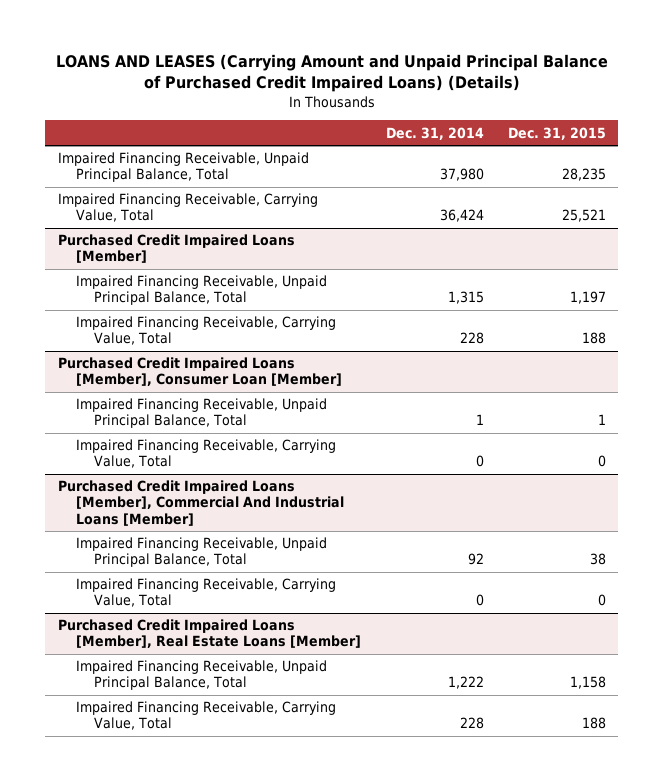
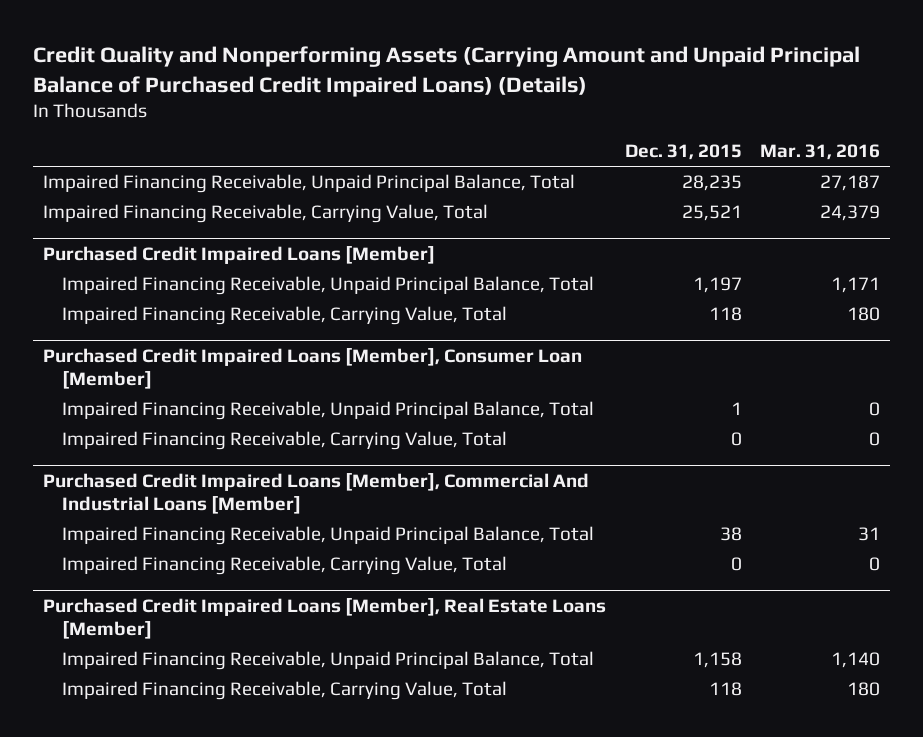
[55,53,608,93] LOANS AND LEASES (Carrying Amount and Unpaid Principal Balance of Purchased Credit Impaired Loans) (Details) -> [33,46,861,97] Credit Quality and Nonperforming Assets (Carrying Amount and Unpaid Principal Balance of Purchased Credit Impaired Loans) (Details)
[385,126,484,140] Dec. 31, 2014 -> none
none -> [760,144,881,161] Mar. 31, 2016
[582,332,607,345] 188 -> [708,307,742,322] 118
[582,717,607,730] 188 -> [708,682,742,697] 118

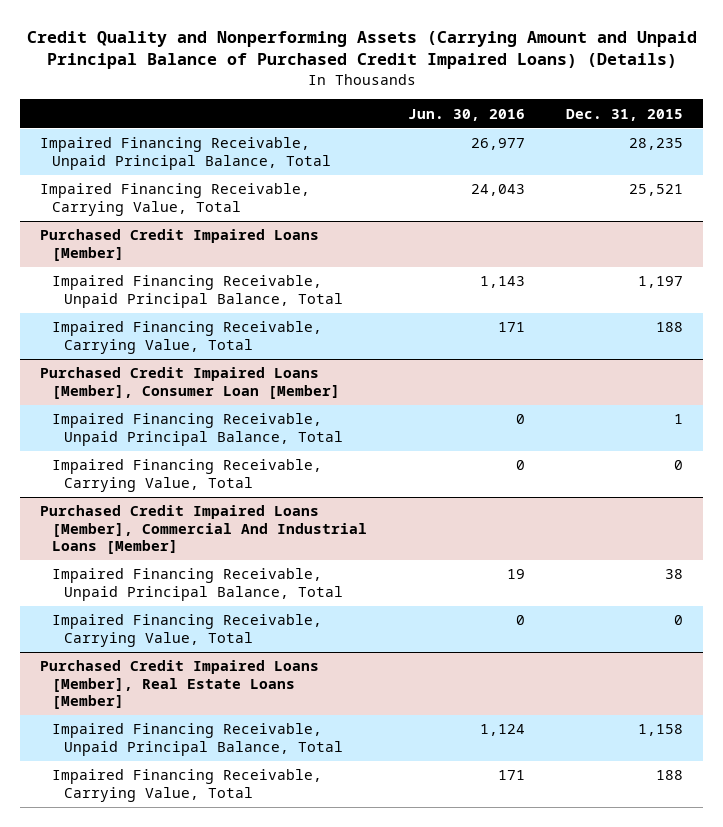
[760,144,881,161] Mar. 31, 2016 -> none
none -> [408,108,526,121] Jun. 30, 2016
[708,307,742,322] 118 -> [655,322,683,333] 188
[708,682,742,697] 118 -> [655,770,683,781] 188

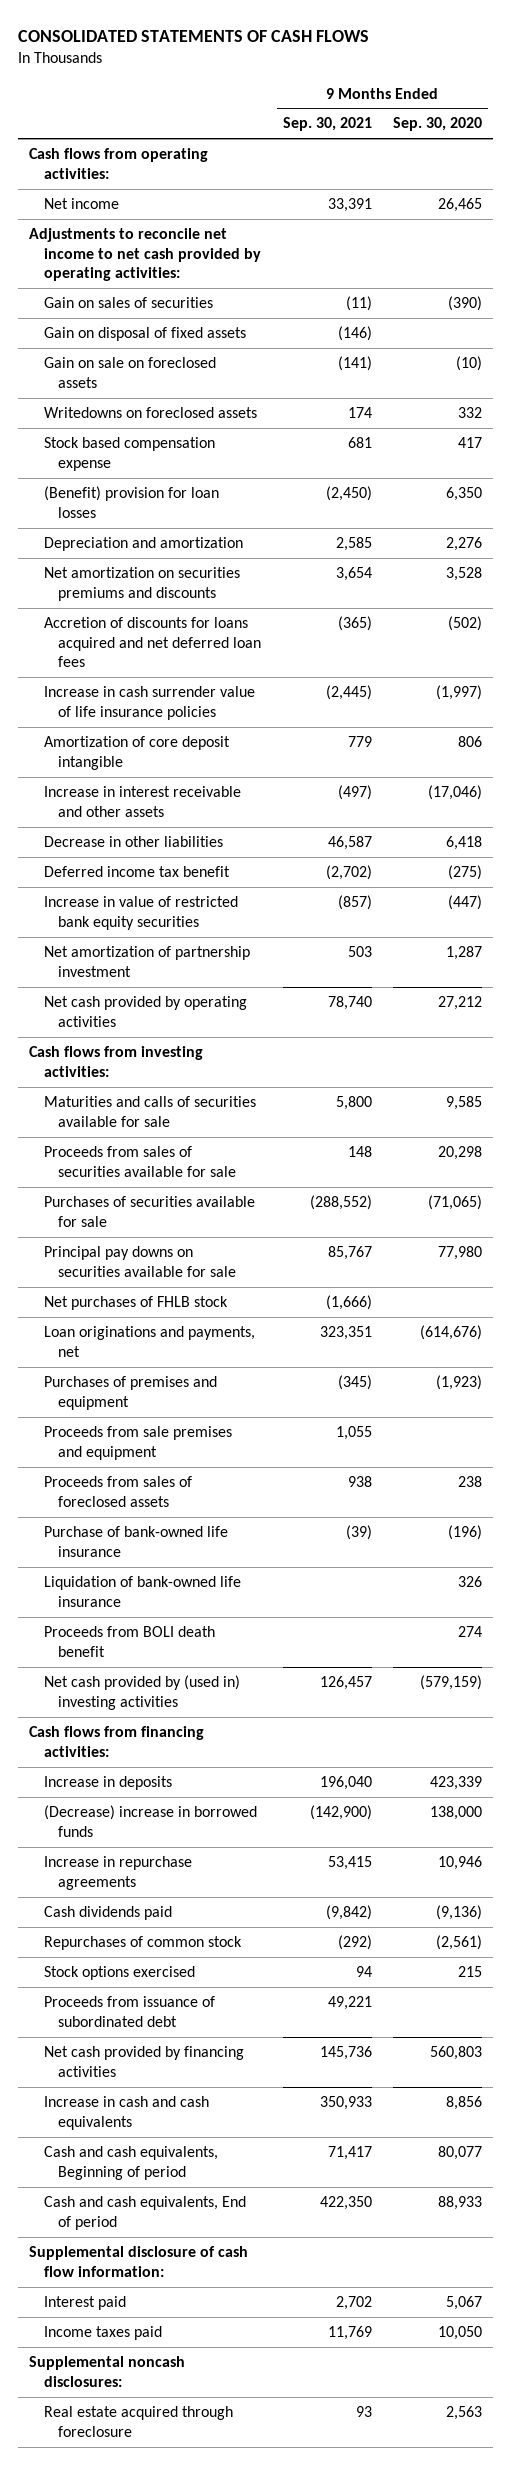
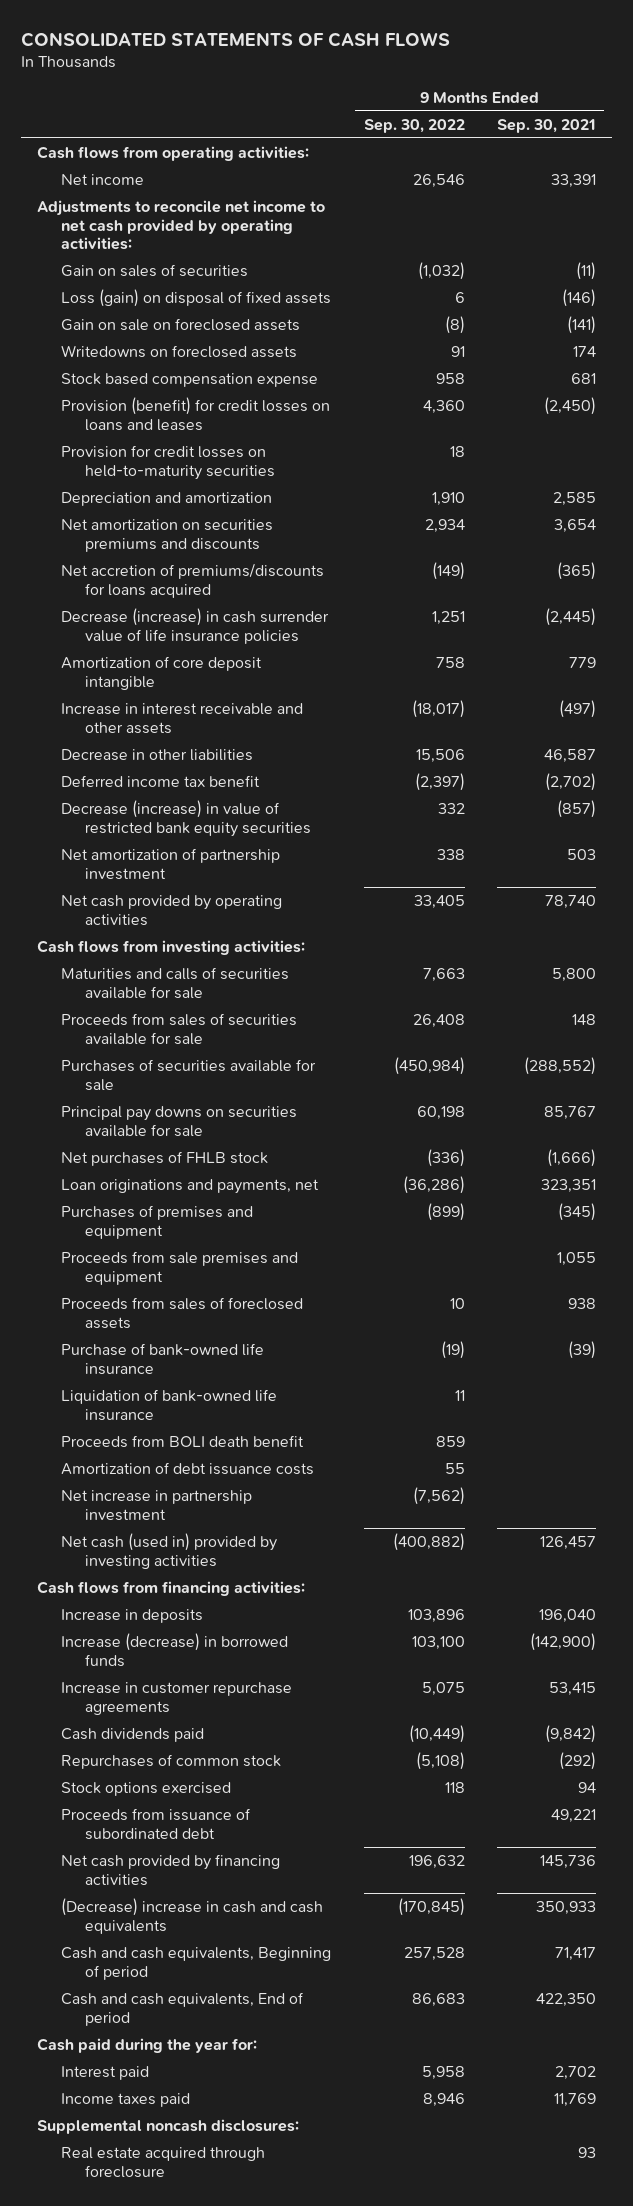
[393,117,483,132] Sep. 30, 2020 -> none
none -> [363,118,465,133] Sep. 30, 2022
[43,326,246,341] Gain on disposal of fixed assets -> [61,289,332,308] Loss (gain) on disposal of fixed assets
[43,485,219,518] (Benefit) provision for loan losses -> [61,397,331,431] Provision (benefit) for credit losses on loans and leases
none -> [61,445,276,480] Provision for credit losses on held-to-maturity securities
[43,616,262,668] Accretion of discounts for loans acquired and net deferred loan fees -> [61,563,325,598] Net accretion of premiums/discounts for loans acquired
[43,685,255,720] Increase in cash surrender value of life insurance policies -> [61,608,330,644] Decrease (increase) in cash surrender value of life insurance policies
[43,895,238,930] Increase in value of restricted bank equity securities -> [61,800,312,837] Decrease (increase) in value of restricted bank equity securities
none -> [61,1462,315,1476] Amortization of debt issuance costs
none -> [61,1490,253,1521] Net increase in partnership investment
[43,1674,240,1710] Net cash provided by (used in) investing activities -> [61,1533,278,1569] Net cash (used in) provided by investing activities
[43,1804,257,1837] (Decrease) increase in borrowed funds -> [61,1633,289,1667] Increase (decrease) in borrowed funds
[43,1855,192,1890] Increase in repurchase agreements -> [61,1682,293,1715] Increase in customer repurchase agreements
[43,2095,209,2130] Increase in cash and cash equivalents -> [61,1898,324,1934] (Decrease) increase in cash and cash equivalents
[28,2245,248,2277] Supplemental disclosure of cash flow information: -> none
none -> [37,2038,258,2054] Cash paid during the year for:

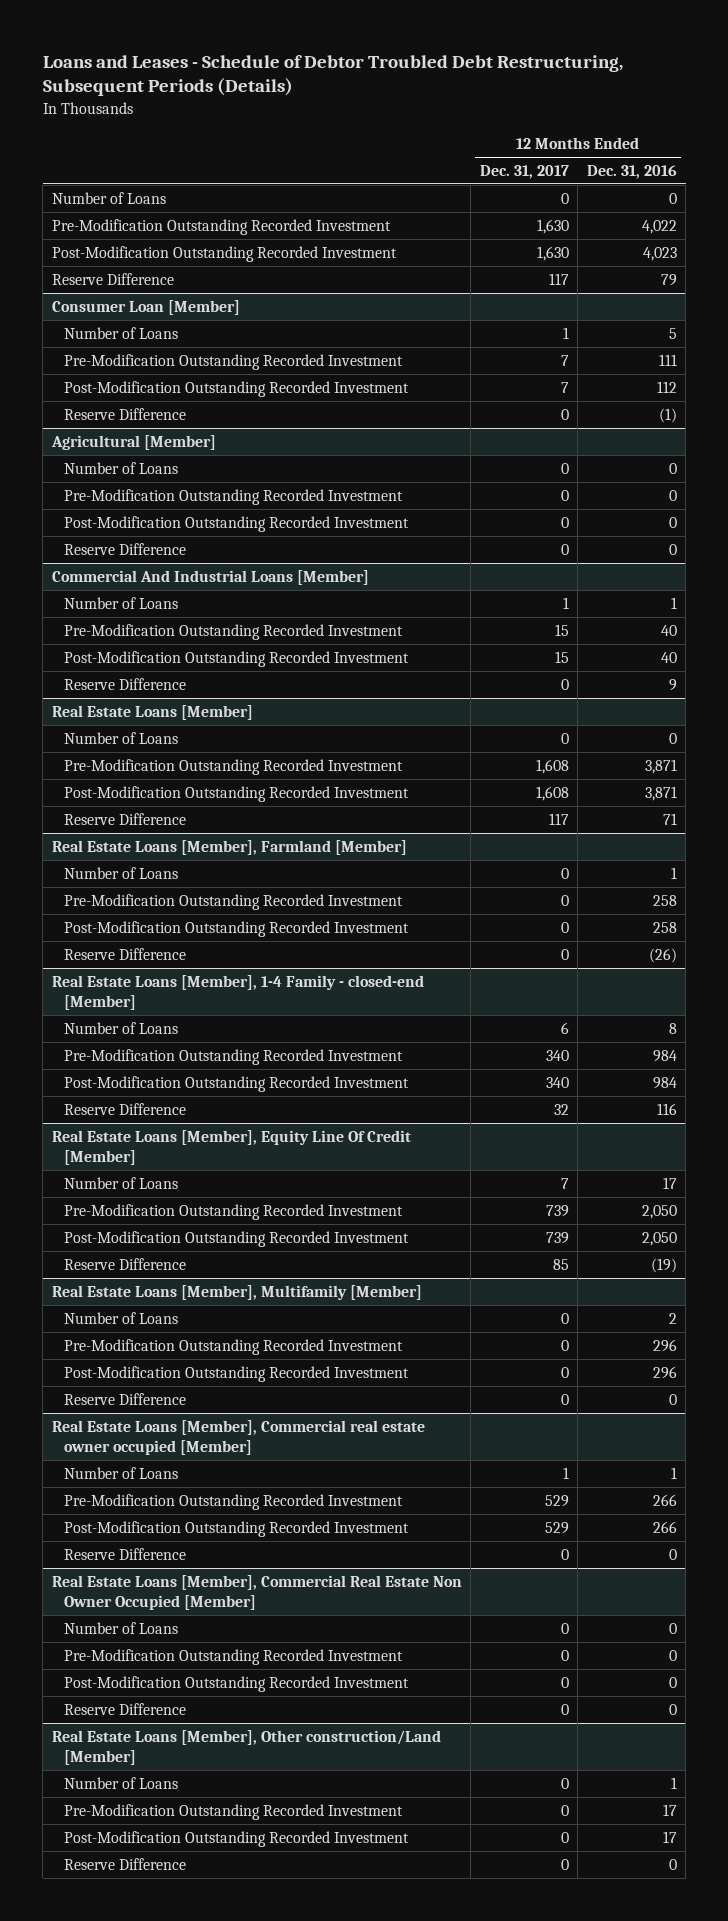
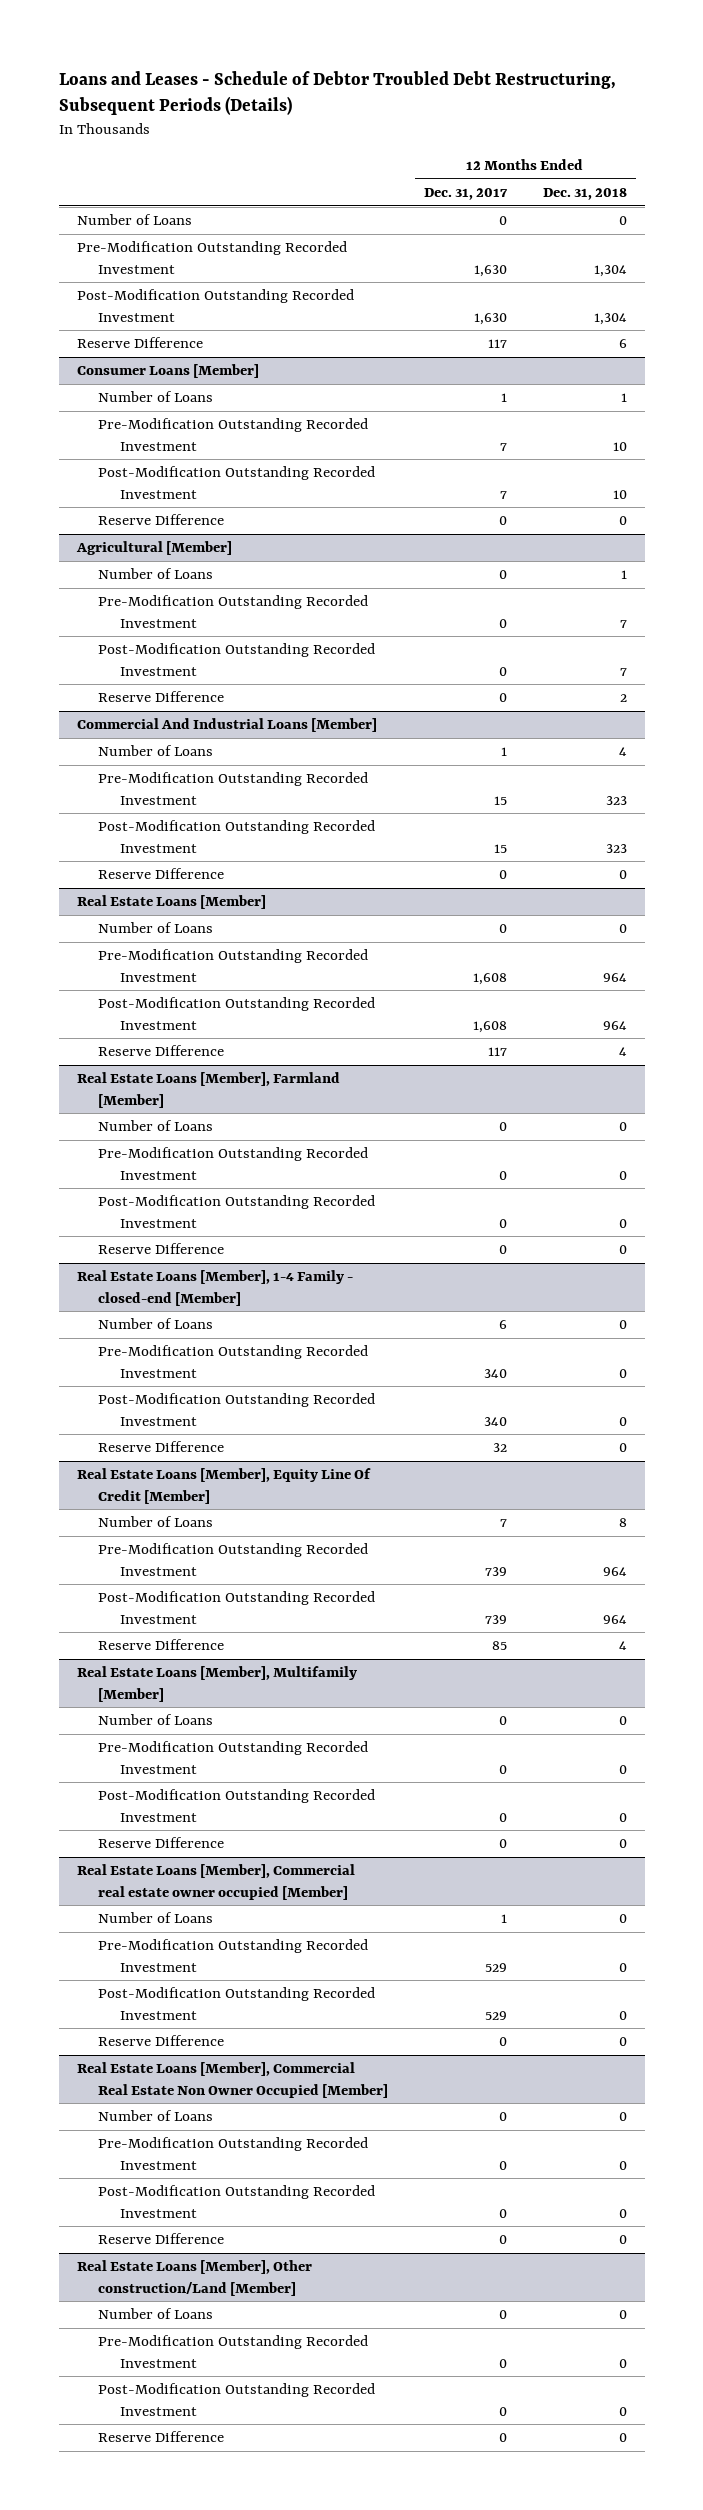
[586,164,677,179] Dec. 31, 2016 -> none
none -> [542,188,627,201] Dec. 31, 2018
[51,299,240,315] Consumer Loan [Member] -> [76,364,259,379] Consumer Loans [Member]

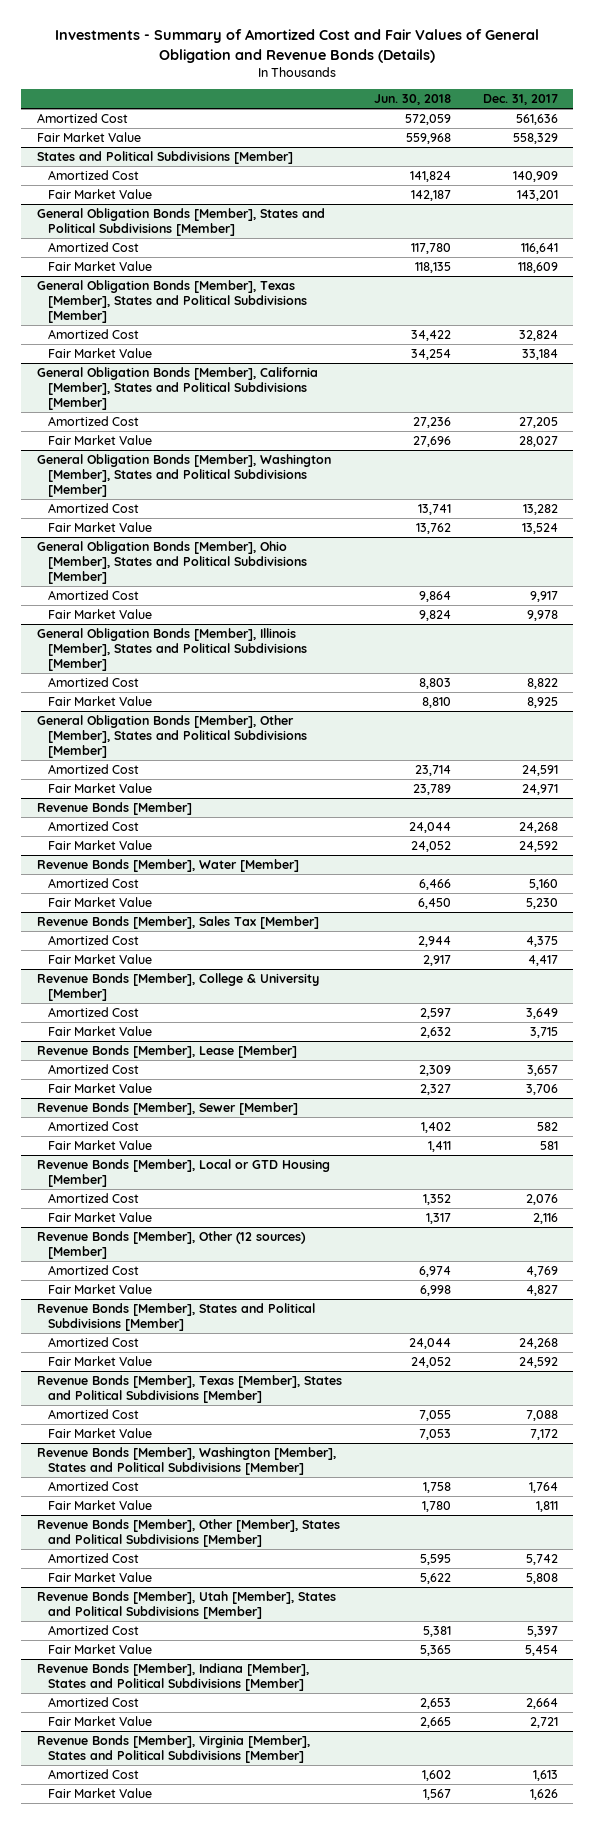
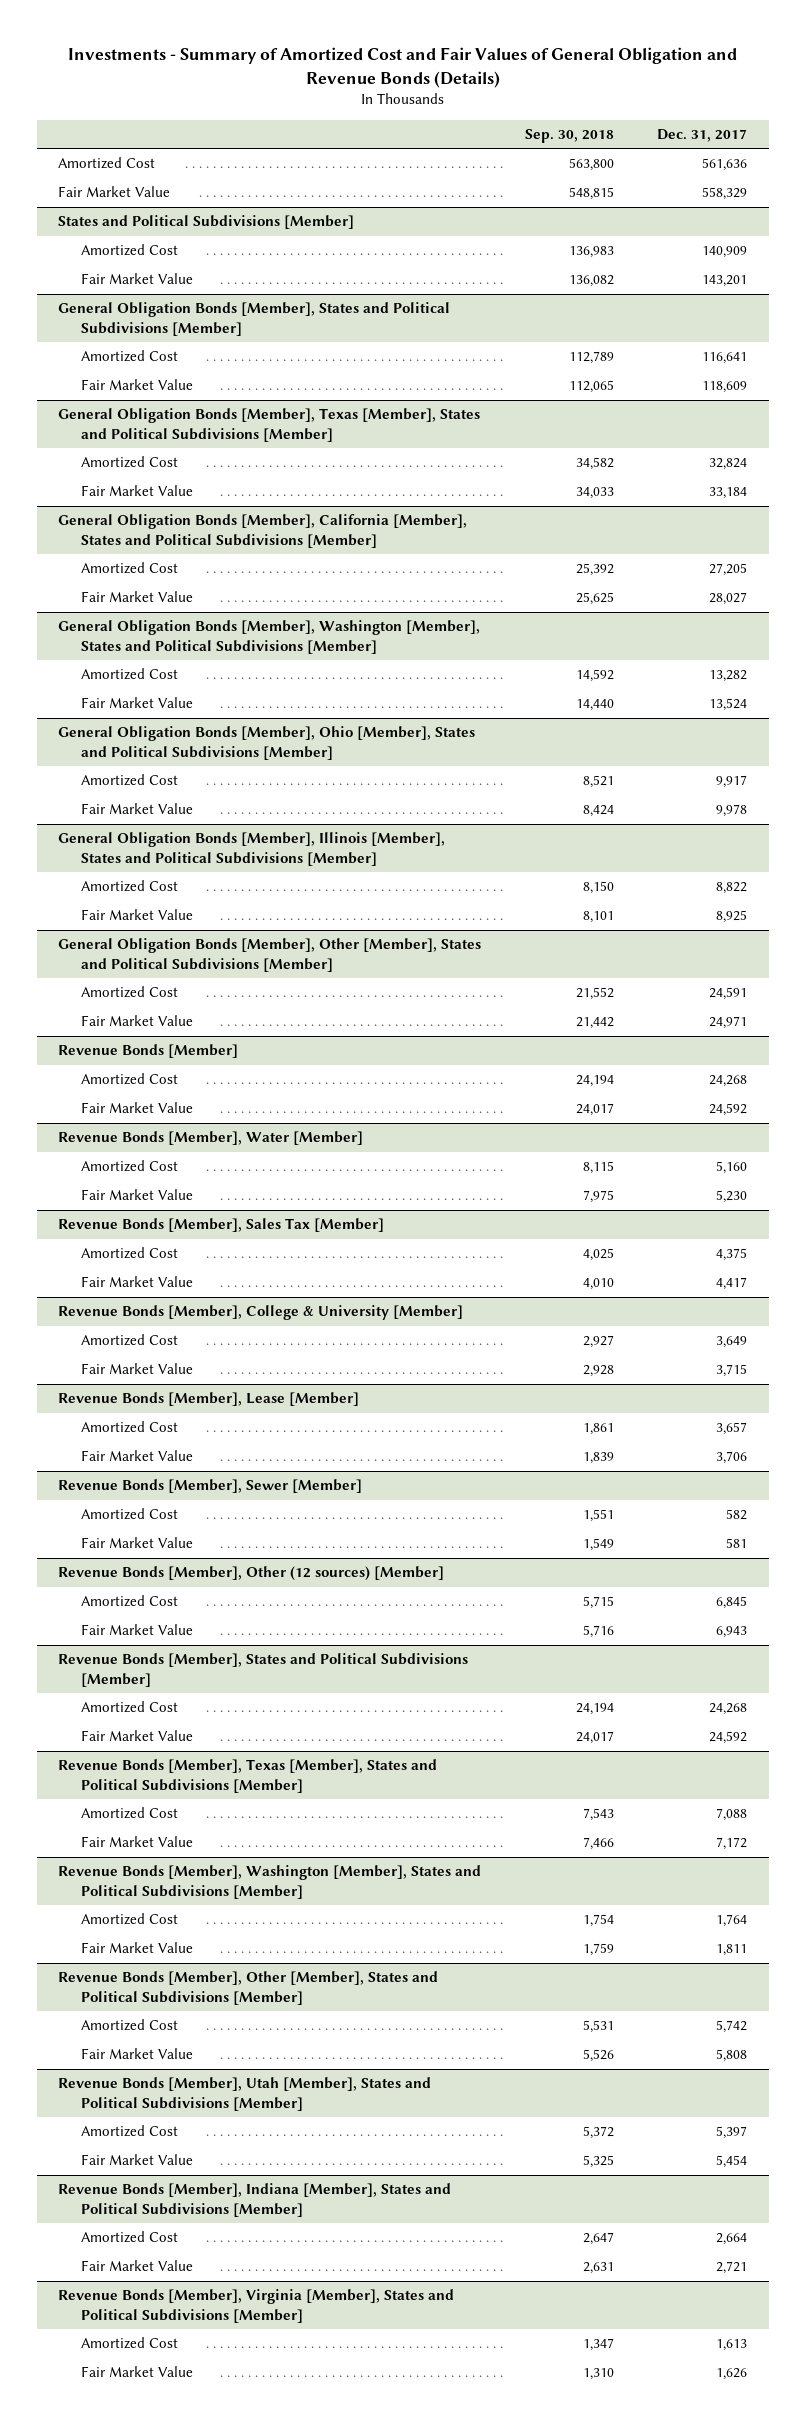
[373,94,451,106] Jun. 30, 2018 -> none
none -> [524,129,614,144] Sep. 30, 2018
[36,1158,330,1187] Revenue Bonds [Member], Local or GTD Housing [Member] -> none
[47,1192,139,1203] Amortized Cost -> none
[47,1211,152,1222] Fair Market Value -> none
[525,1265,558,1277] 4,769 -> [716,1596,748,1610] 6,845
[525,1284,558,1296] 4,827 -> [716,1626,748,1639] 6,943

